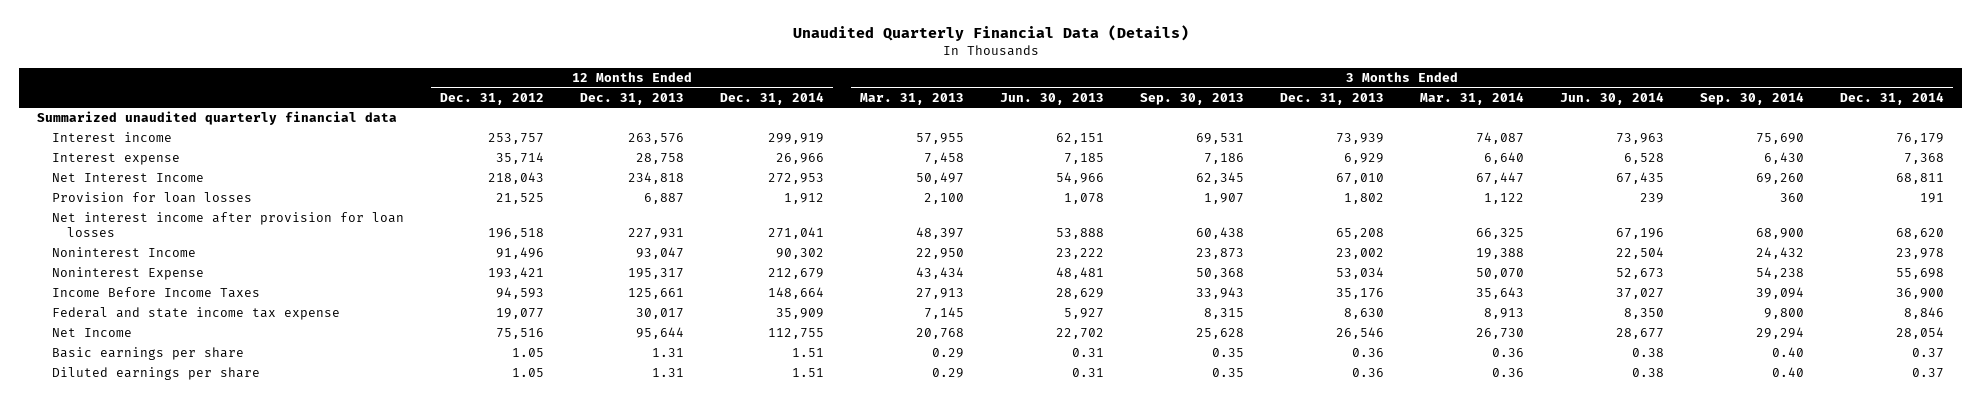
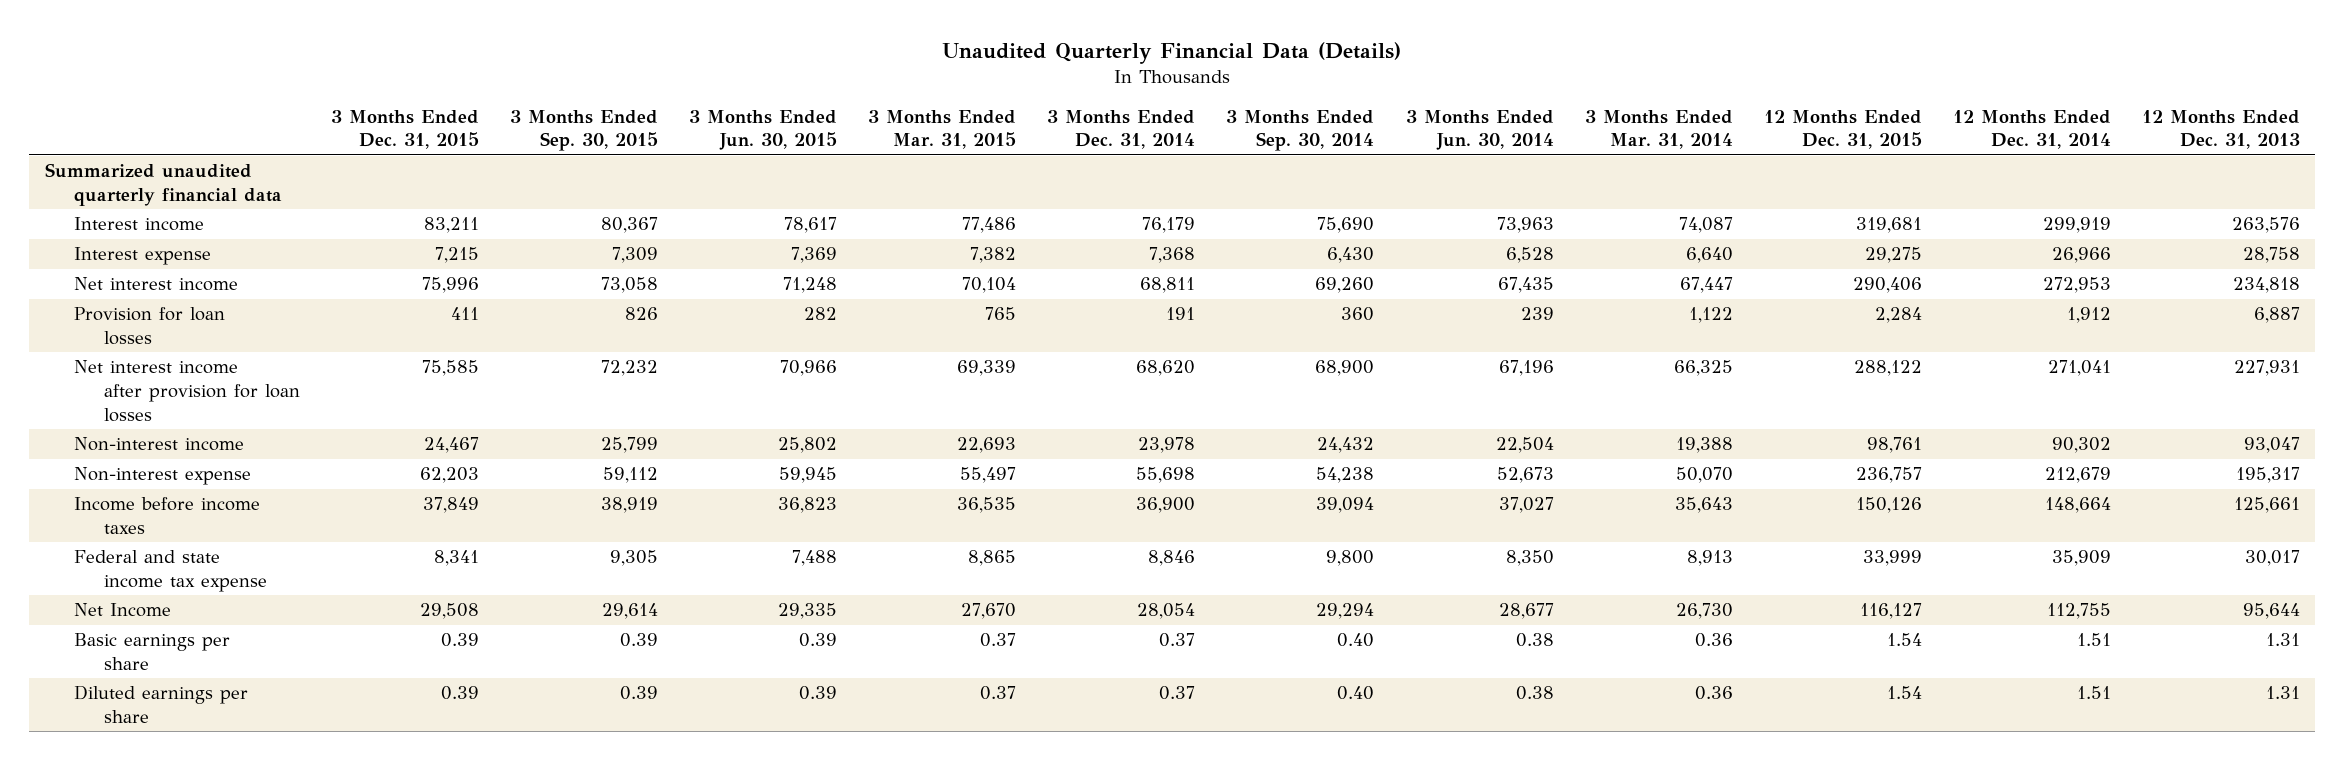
[439,92,544,105] Dec. 31, 2012 -> none
[860,92,965,105] Mar. 31, 2013 -> none
[1000,92,1105,105] Jun. 30, 2013 -> none
[1140,92,1245,105] Sep. 30, 2013 -> none
[1280,92,1385,105] Dec. 31, 2013 -> none
none -> [330,109,479,150] 3 Months Ended Dec. 31, 2015
none -> [510,109,659,152] 3 Months Ended Sep. 30, 2015
none -> [689,109,838,151] 3 Months Ended Jun. 30, 2015
none -> [868,109,1017,150] 3 Months Ended Mar. 31, 2015
none -> [1763,109,1922,150] 12 Months Ended Dec. 31, 2015
[51,173,204,183] Net Interest Income -> [74,277,239,292] Net interest income
[51,247,196,258] Noninterest Income -> [74,437,245,452] Non-interest income
[51,267,204,281] Noninterest Expense -> [74,467,252,486] Non-interest expense
[51,287,260,299] Income Before Income Taxes -> [74,497,261,534] Income before income taxes

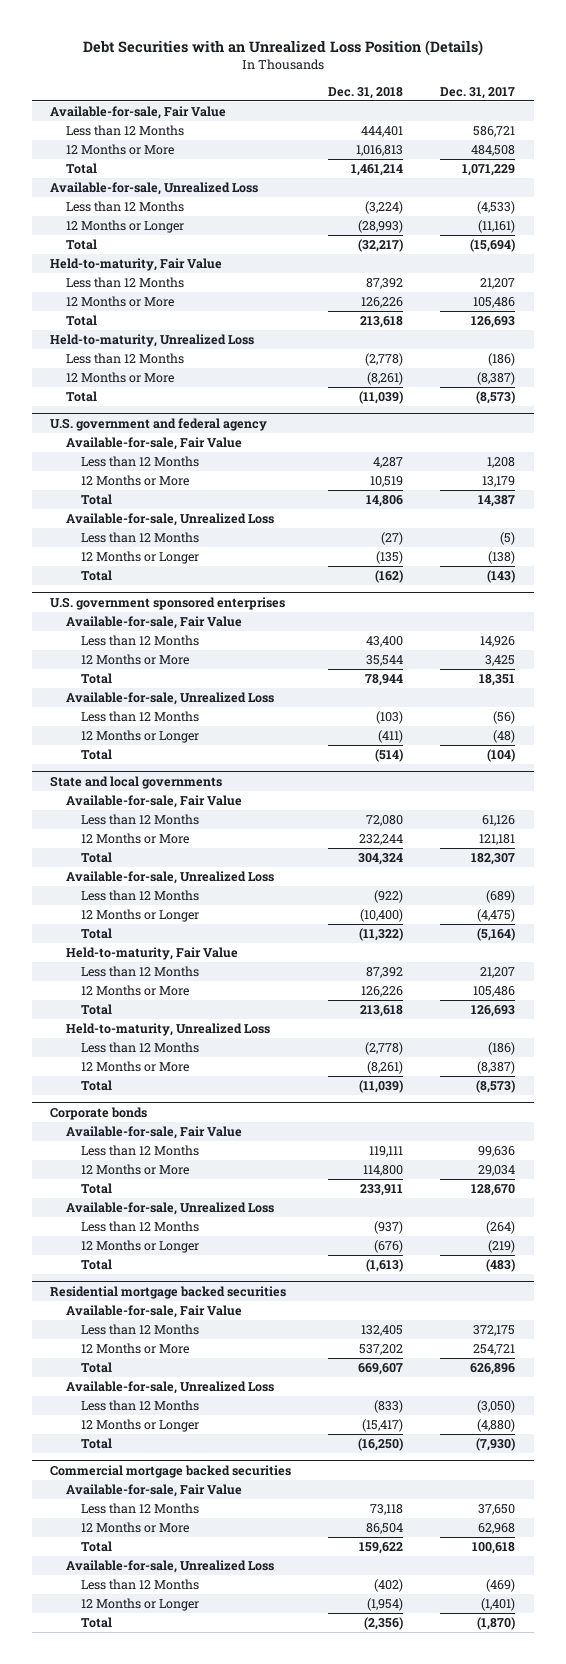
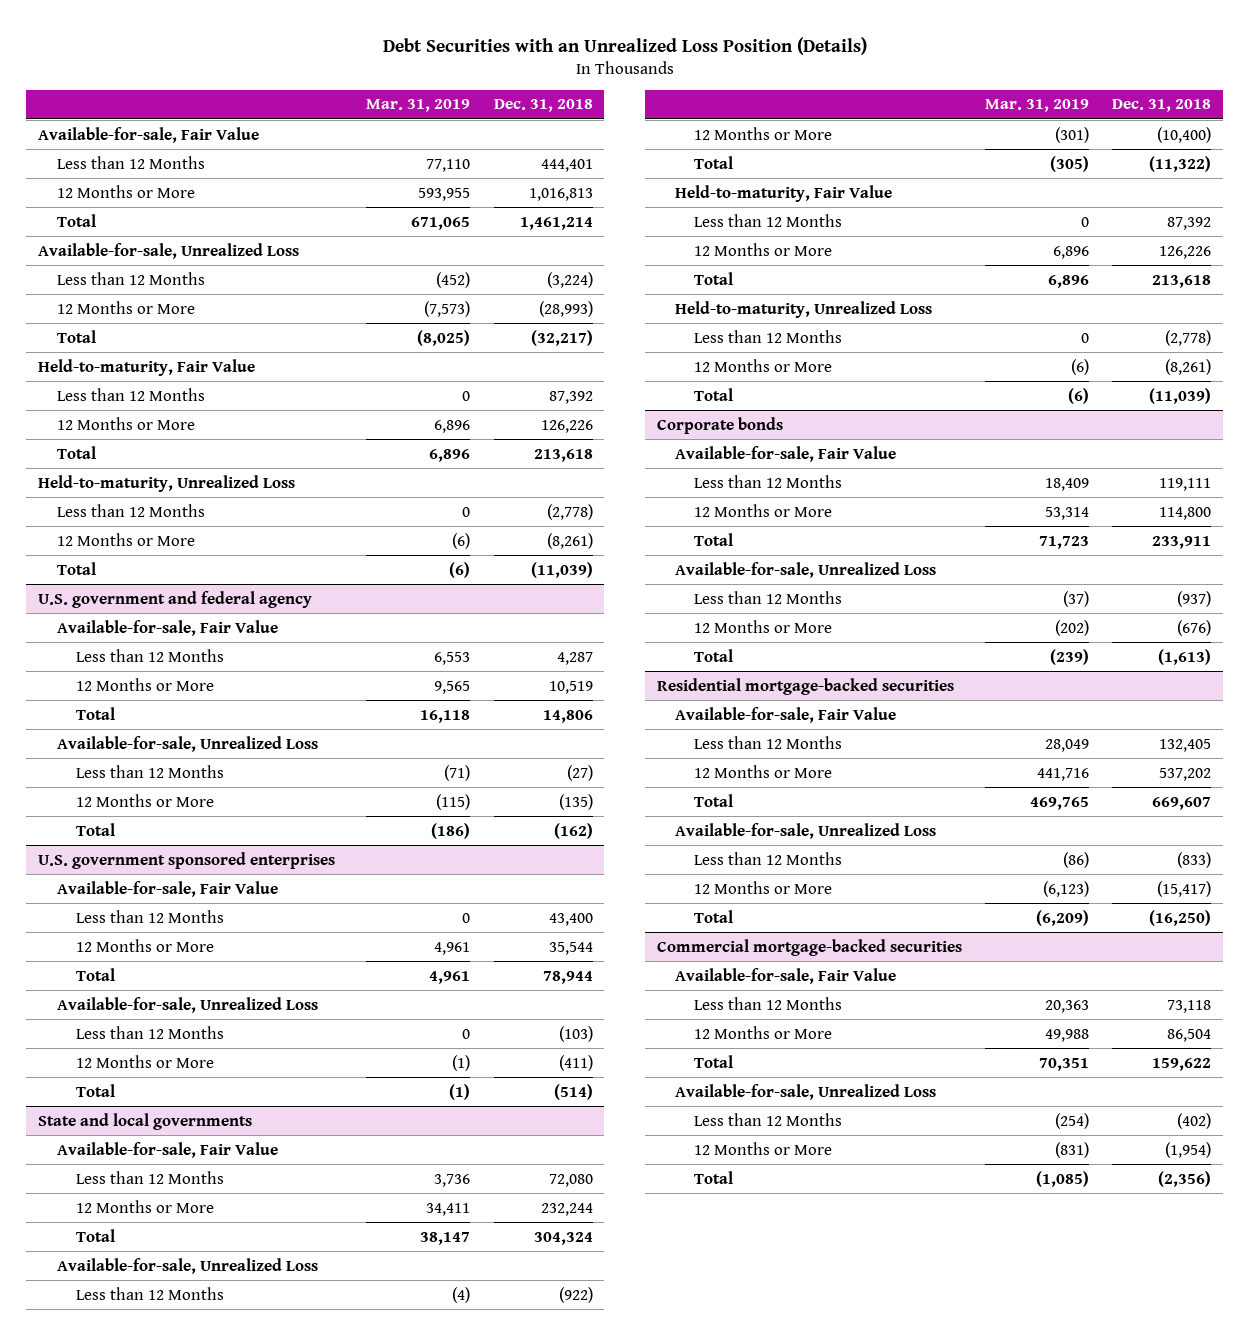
[440,86,516,99] Dec. 31, 2017 -> none
none -> [366,99,471,113] Mar. 31, 2019
[65,220,184,234] 12 Months or Longer -> [56,300,195,314] 12 Months or More
[81,551,200,565] 12 Months or Longer -> [75,793,214,807] 12 Months or More
[81,730,200,744] 12 Months or Longer -> [75,1054,214,1068] 12 Months or More
[81,909,200,923] 12 Months or Longer -> [694,126,833,140] 12 Months or More
[81,1240,200,1254] 12 Months or Longer -> [694,619,833,633] 12 Months or More
[50,1286,287,1300] Residential mortgage backed securities -> [656,677,954,695] Residential mortgage-backed securities
[81,1419,200,1433] 12 Months or Longer -> [694,880,833,894] 12 Months or More
[50,1465,292,1479] Commercial mortgage backed securities -> [656,938,962,956] Commercial mortgage-backed securities
[81,1598,200,1612] 12 Months or Longer -> [694,1141,833,1155] 12 Months or More

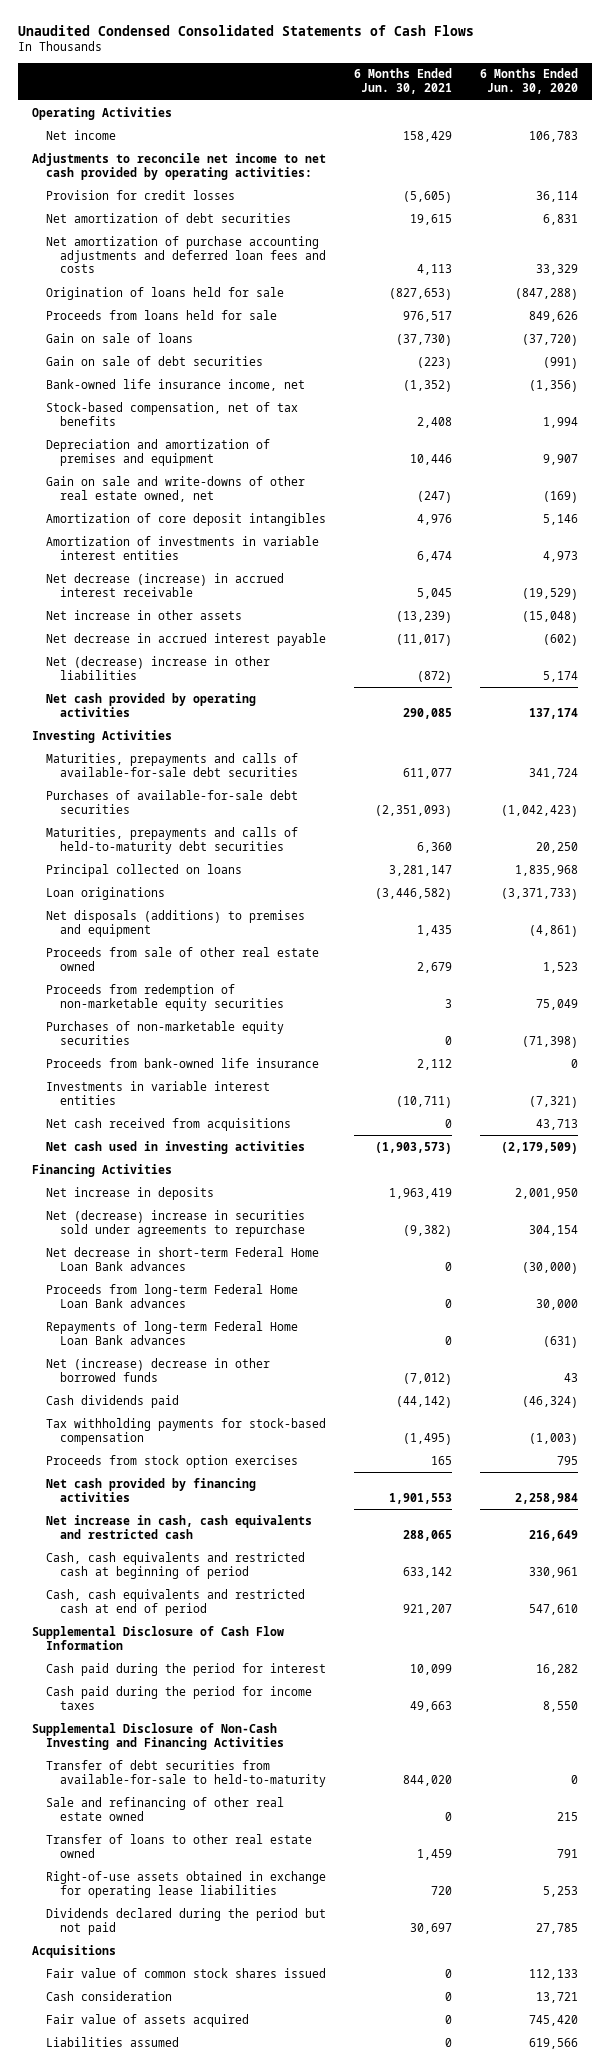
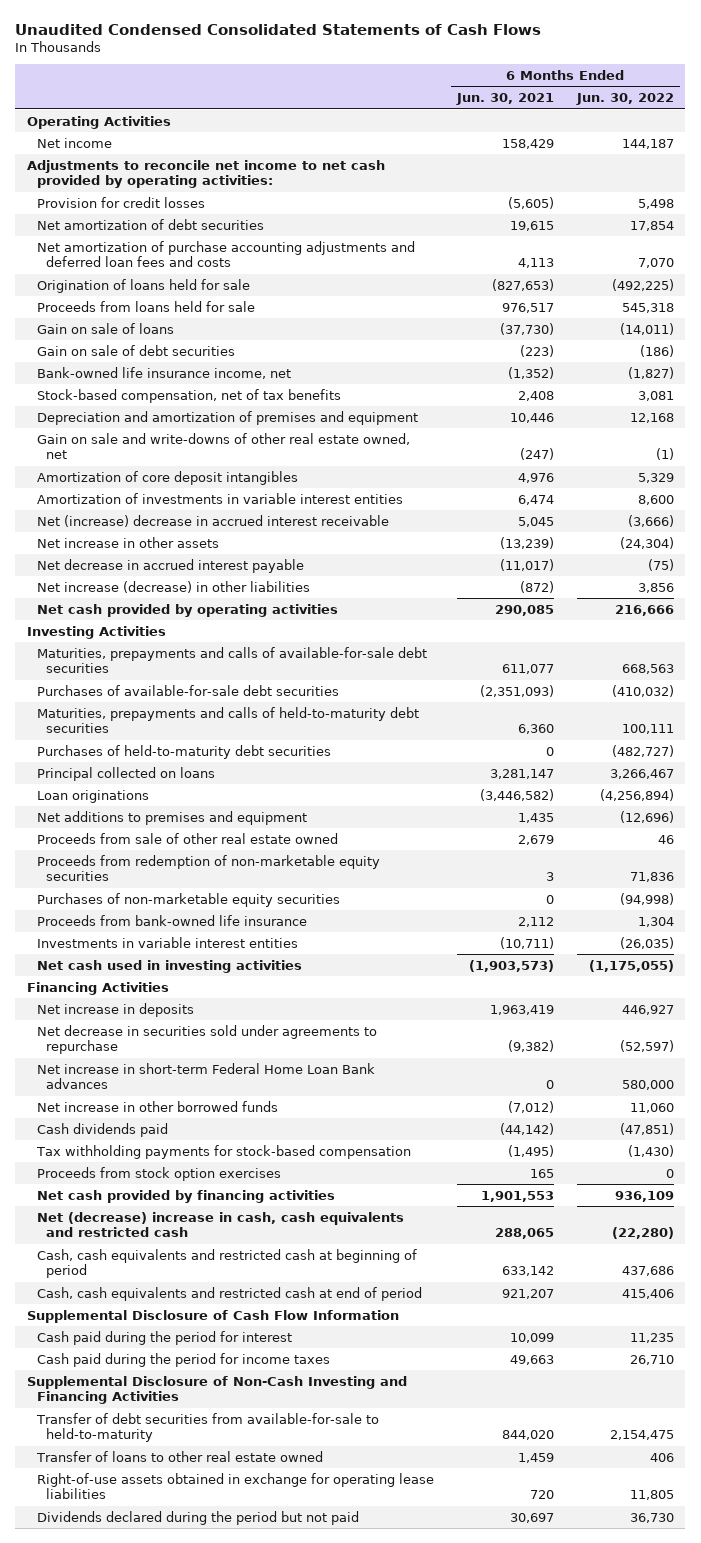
[479,68,578,95] 6 Months Ended Jun. 30, 2020 -> none
none -> [575,93,674,106] Jun. 30, 2022
[45,572,284,597] Net decrease (increase) in accrued interest receivable -> [36,514,389,527] Net (increase) decrease in accrued interest receivable
[45,655,270,680] Net (decrease) increase in other liabilities -> [36,580,310,593] Net increase (decrease) in other liabilities
none -> [36,744,331,759] Purchases of held-to-maturity debt securities
[45,909,305,937] Net disposals (additions) to premises and equipment -> [36,810,307,825] Net additions to premises and equipment
[45,1117,291,1131] Net cash received from acquisitions -> none
[45,1283,298,1308] Proceeds from long-term Federal Home Loan Bank advances -> none
[45,1320,298,1345] Repayments of long-term Federal Home Loan Bank advances -> none
[45,1209,305,1237] Net (decrease) increase in securities sold under agreements to repurchase -> [36,1024,377,1055] Net decrease in securities sold under agreements to repurchase
[45,1246,319,1271] Net decrease in short-term Federal Home Loan Bank advances -> [36,1062,375,1090] Net increase in short-term Federal Home Loan Bank advances
[45,1357,270,1382] Net (increase) decrease in other borrowed funds -> [36,1100,278,1112] Net increase in other borrowed funds
[45,1514,312,1539] Net increase in cash, cash equivalents and restricted cash -> [36,1211,404,1238] Net (decrease) increase in cash, cash equivalents and restricted cash
[45,1796,284,1821] Sale and refinancing of other real estate owned -> none
[31,1944,116,1958] Acquisitions -> none
[45,1967,326,1978] Fair value of common stock shares issued -> none
[45,1990,172,2001] Cash consideration -> none
[45,2013,249,2027] Fair value of assets acquired -> none
[45,2036,179,2047] Liabilities assumed -> none

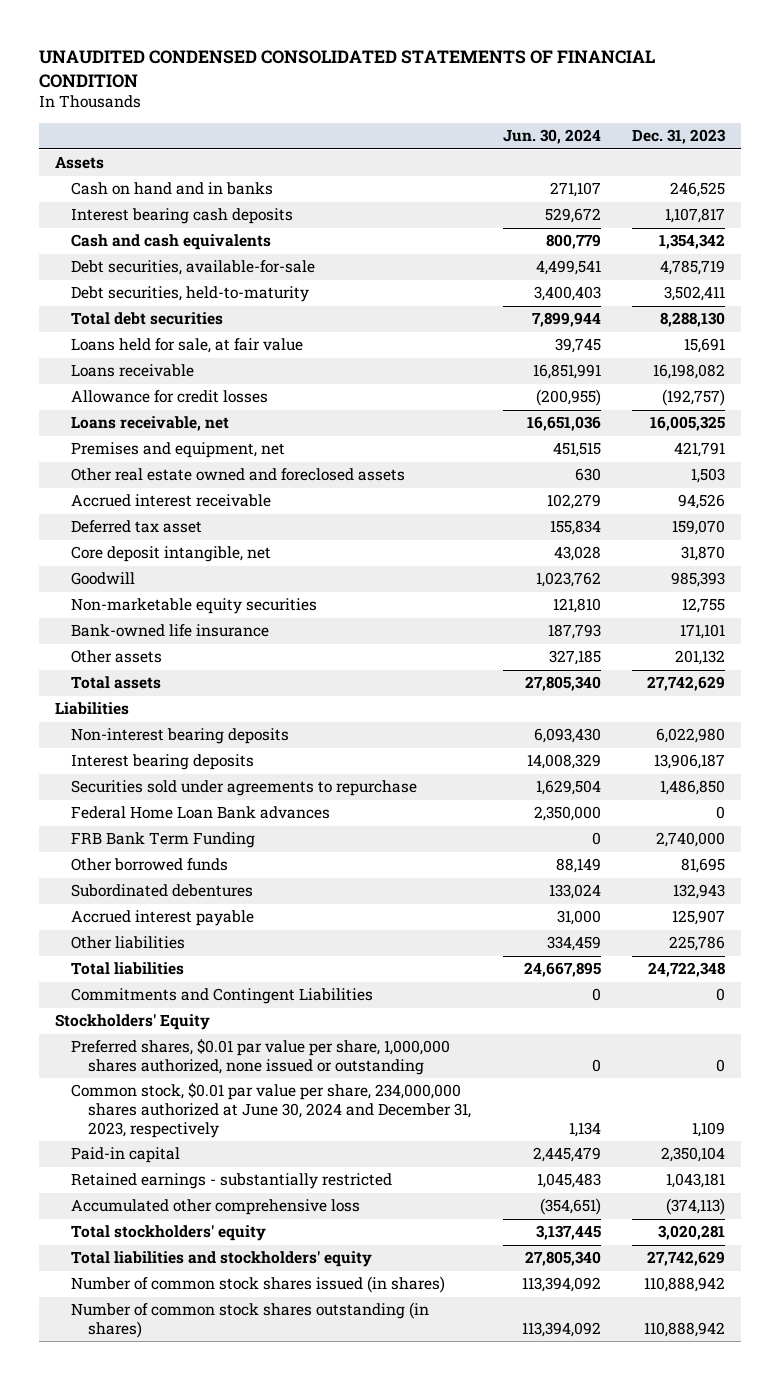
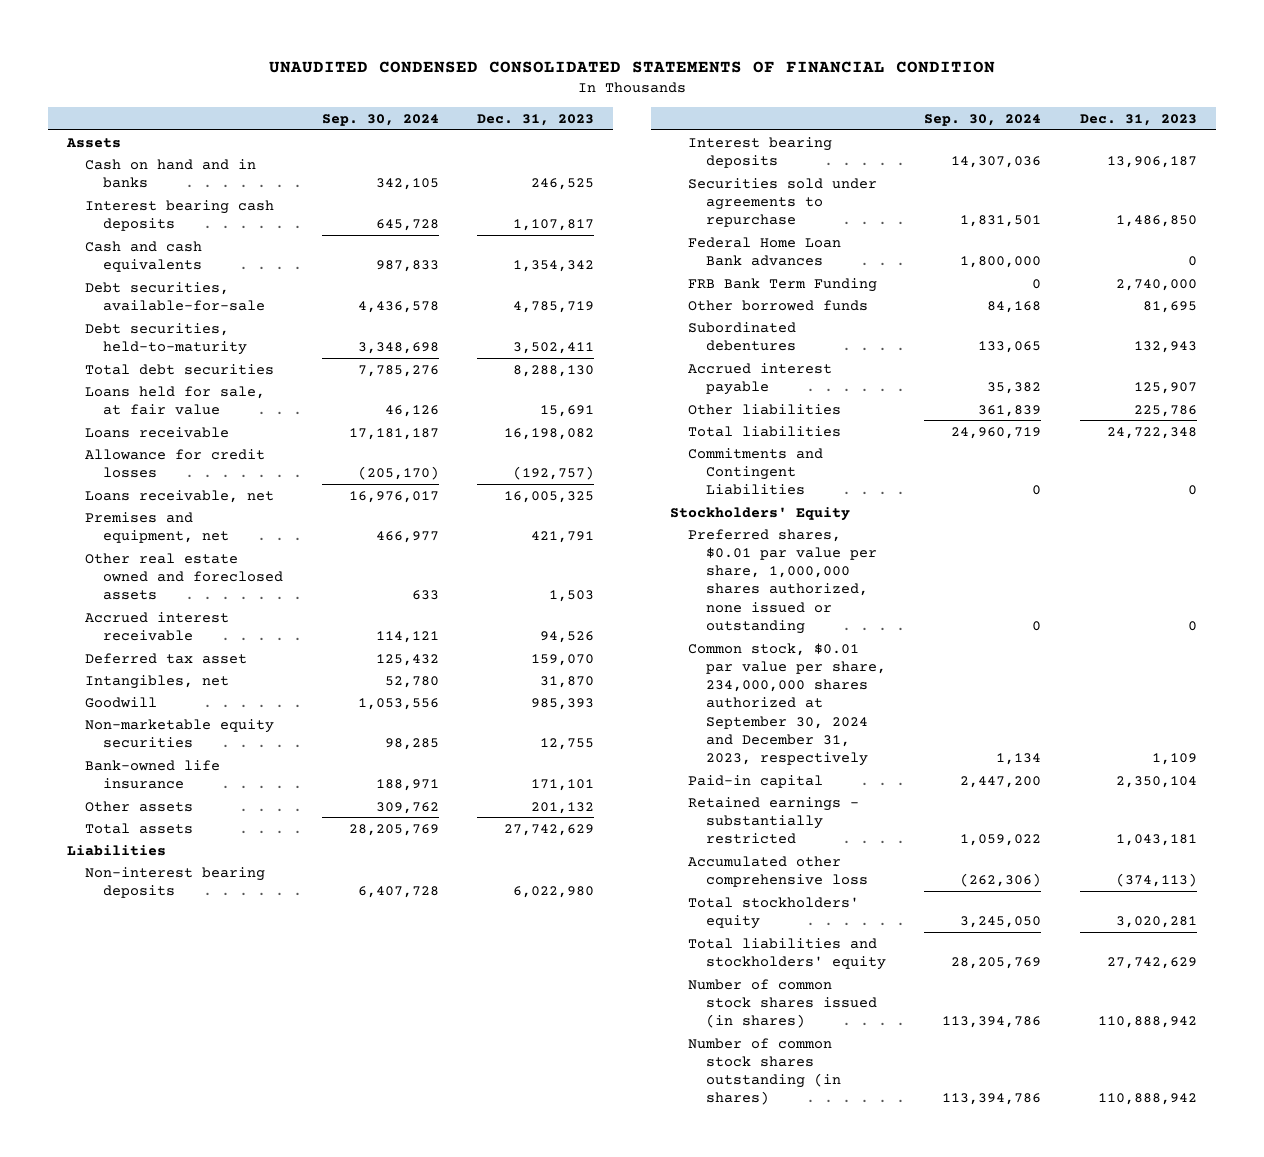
[502,129,601,145] Jun. 30, 2024 -> none
none -> [321,113,439,126] Sep. 30, 2024
[71,546,272,563] Core deposit intangible, net -> [85,674,230,689] Intangibles, net
[71,1083,472,1138] Common stock, $0.01 par value per share, 234,000,000 shares authorized at June 30, 2024 and December 31, 2023, respectively -> [688,642,886,767] Common stock, $0.01 par value per share, 234,000,000 shares authorized at September 30, 2024 and December 31, 2023, respectively

